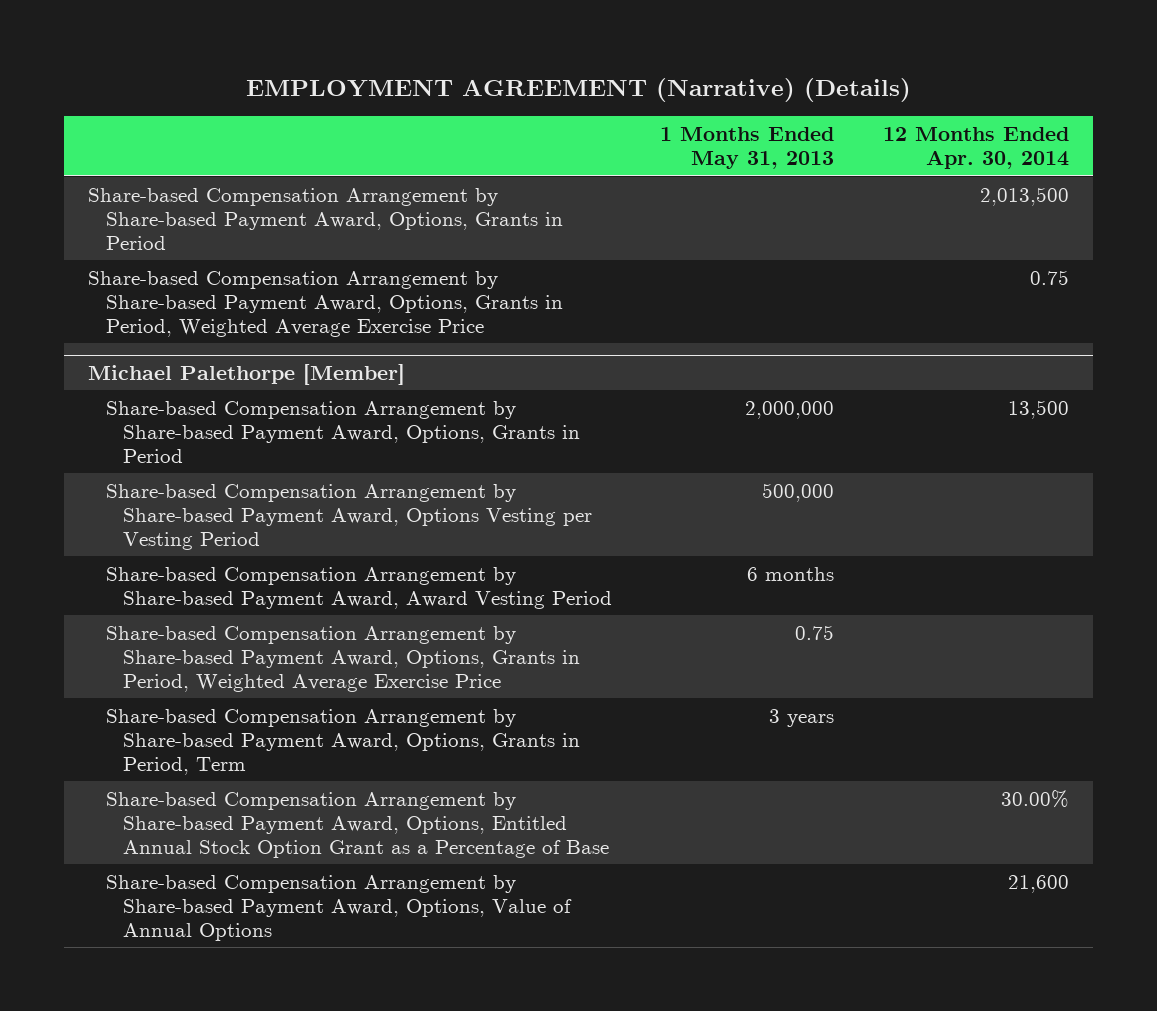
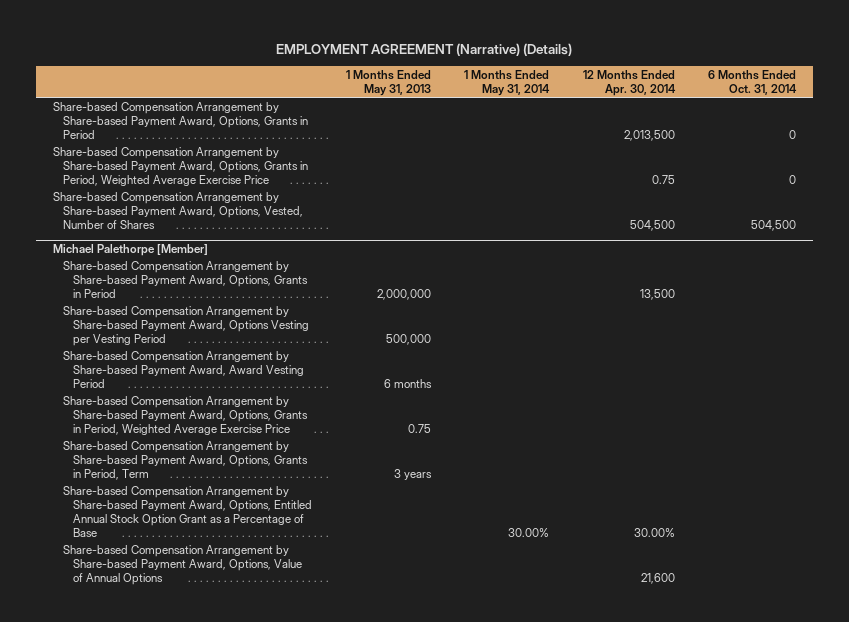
none -> [464,69,551,96] 1 Months Ended May 31, 2014
none -> [708,69,798,95] 6 Months Ended Oct. 31, 2014
none -> [52,191,304,230] Share-based Compensation Arrangement by Share-based Payment Award, Options, Vested, Number of Shares

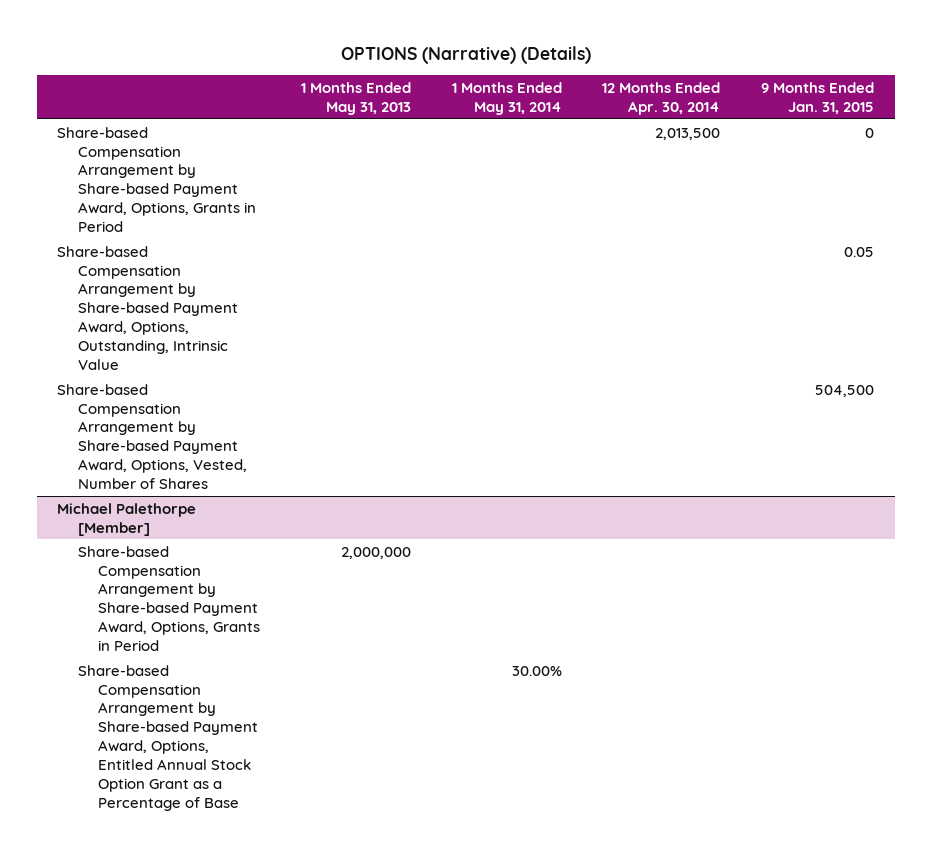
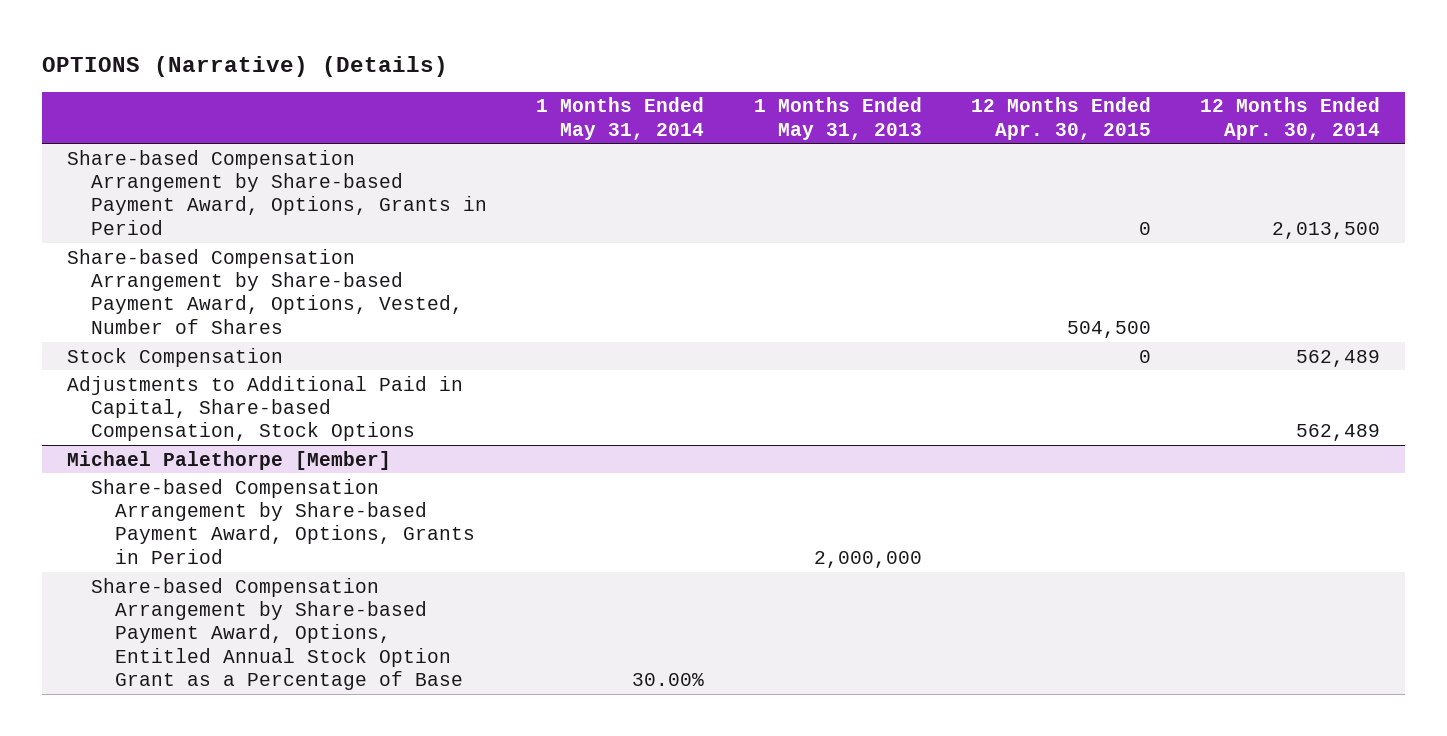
[761,82,875,115] 9 Months Ended Jan. 31, 2015 -> none
none -> [971,97,1152,140] 12 Months Ended Apr. 30, 2015
[57,245,238,371] Share-based Compensation Arrangement by Share-based Payment Award, Options, Outstanding, Intrinsic Value -> none
none -> [66,347,283,367] Stock Compensation
none -> [66,375,463,442] Adjustments to Additional Paid in Capital, Share-based Compensation, Stock Options

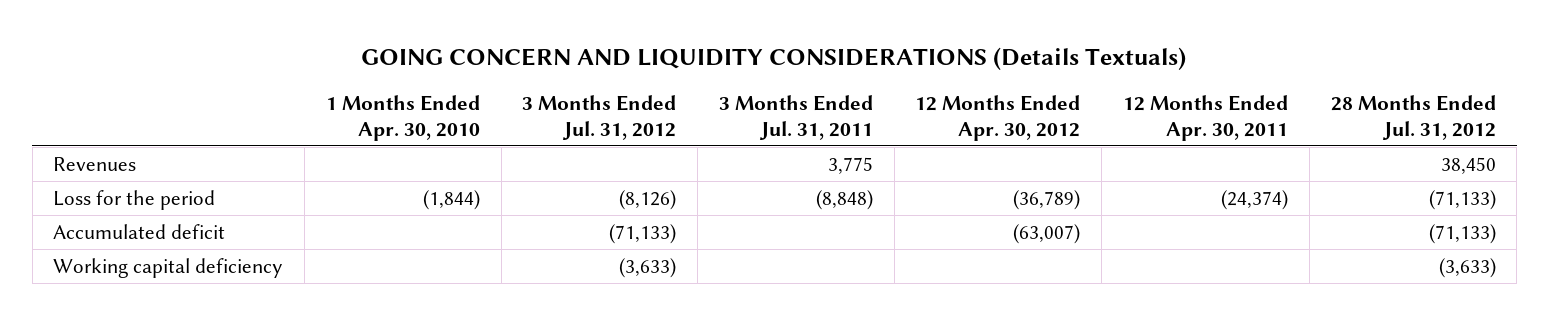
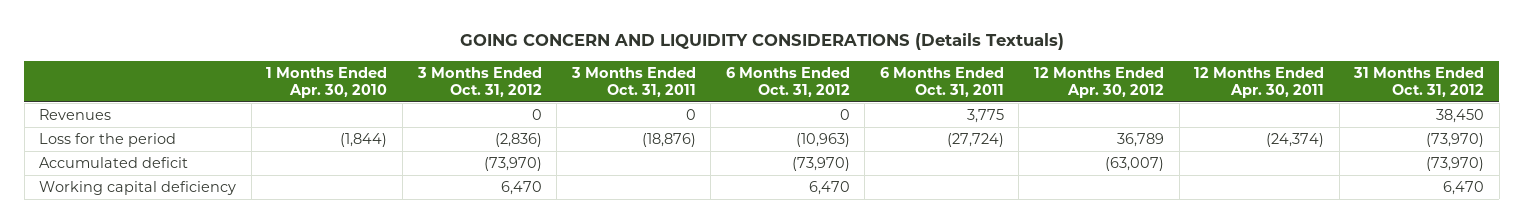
[522,94,677,140] 3 Months Ended Jul. 31, 2012 -> none
[718,94,873,140] 3 Months Ended Jul. 31, 2011 -> none
[1330,94,1496,140] 28 Months Ended Jul. 31, 2012 -> none
none -> [416,67,542,97] 3 Months Ended Oct. 31, 2012
none -> [570,67,696,97] 3 Months Ended Oct. 31, 2011
none -> [725,67,850,97] 6 Months Ended Oct. 31, 2012
none -> [879,67,1004,97] 6 Months Ended Oct. 31, 2011
none -> [1353,67,1485,97] 31 Months Ended Oct. 31, 2012
[1013,189,1081,210] (36,789) -> [1117,133,1165,148] 36,789

